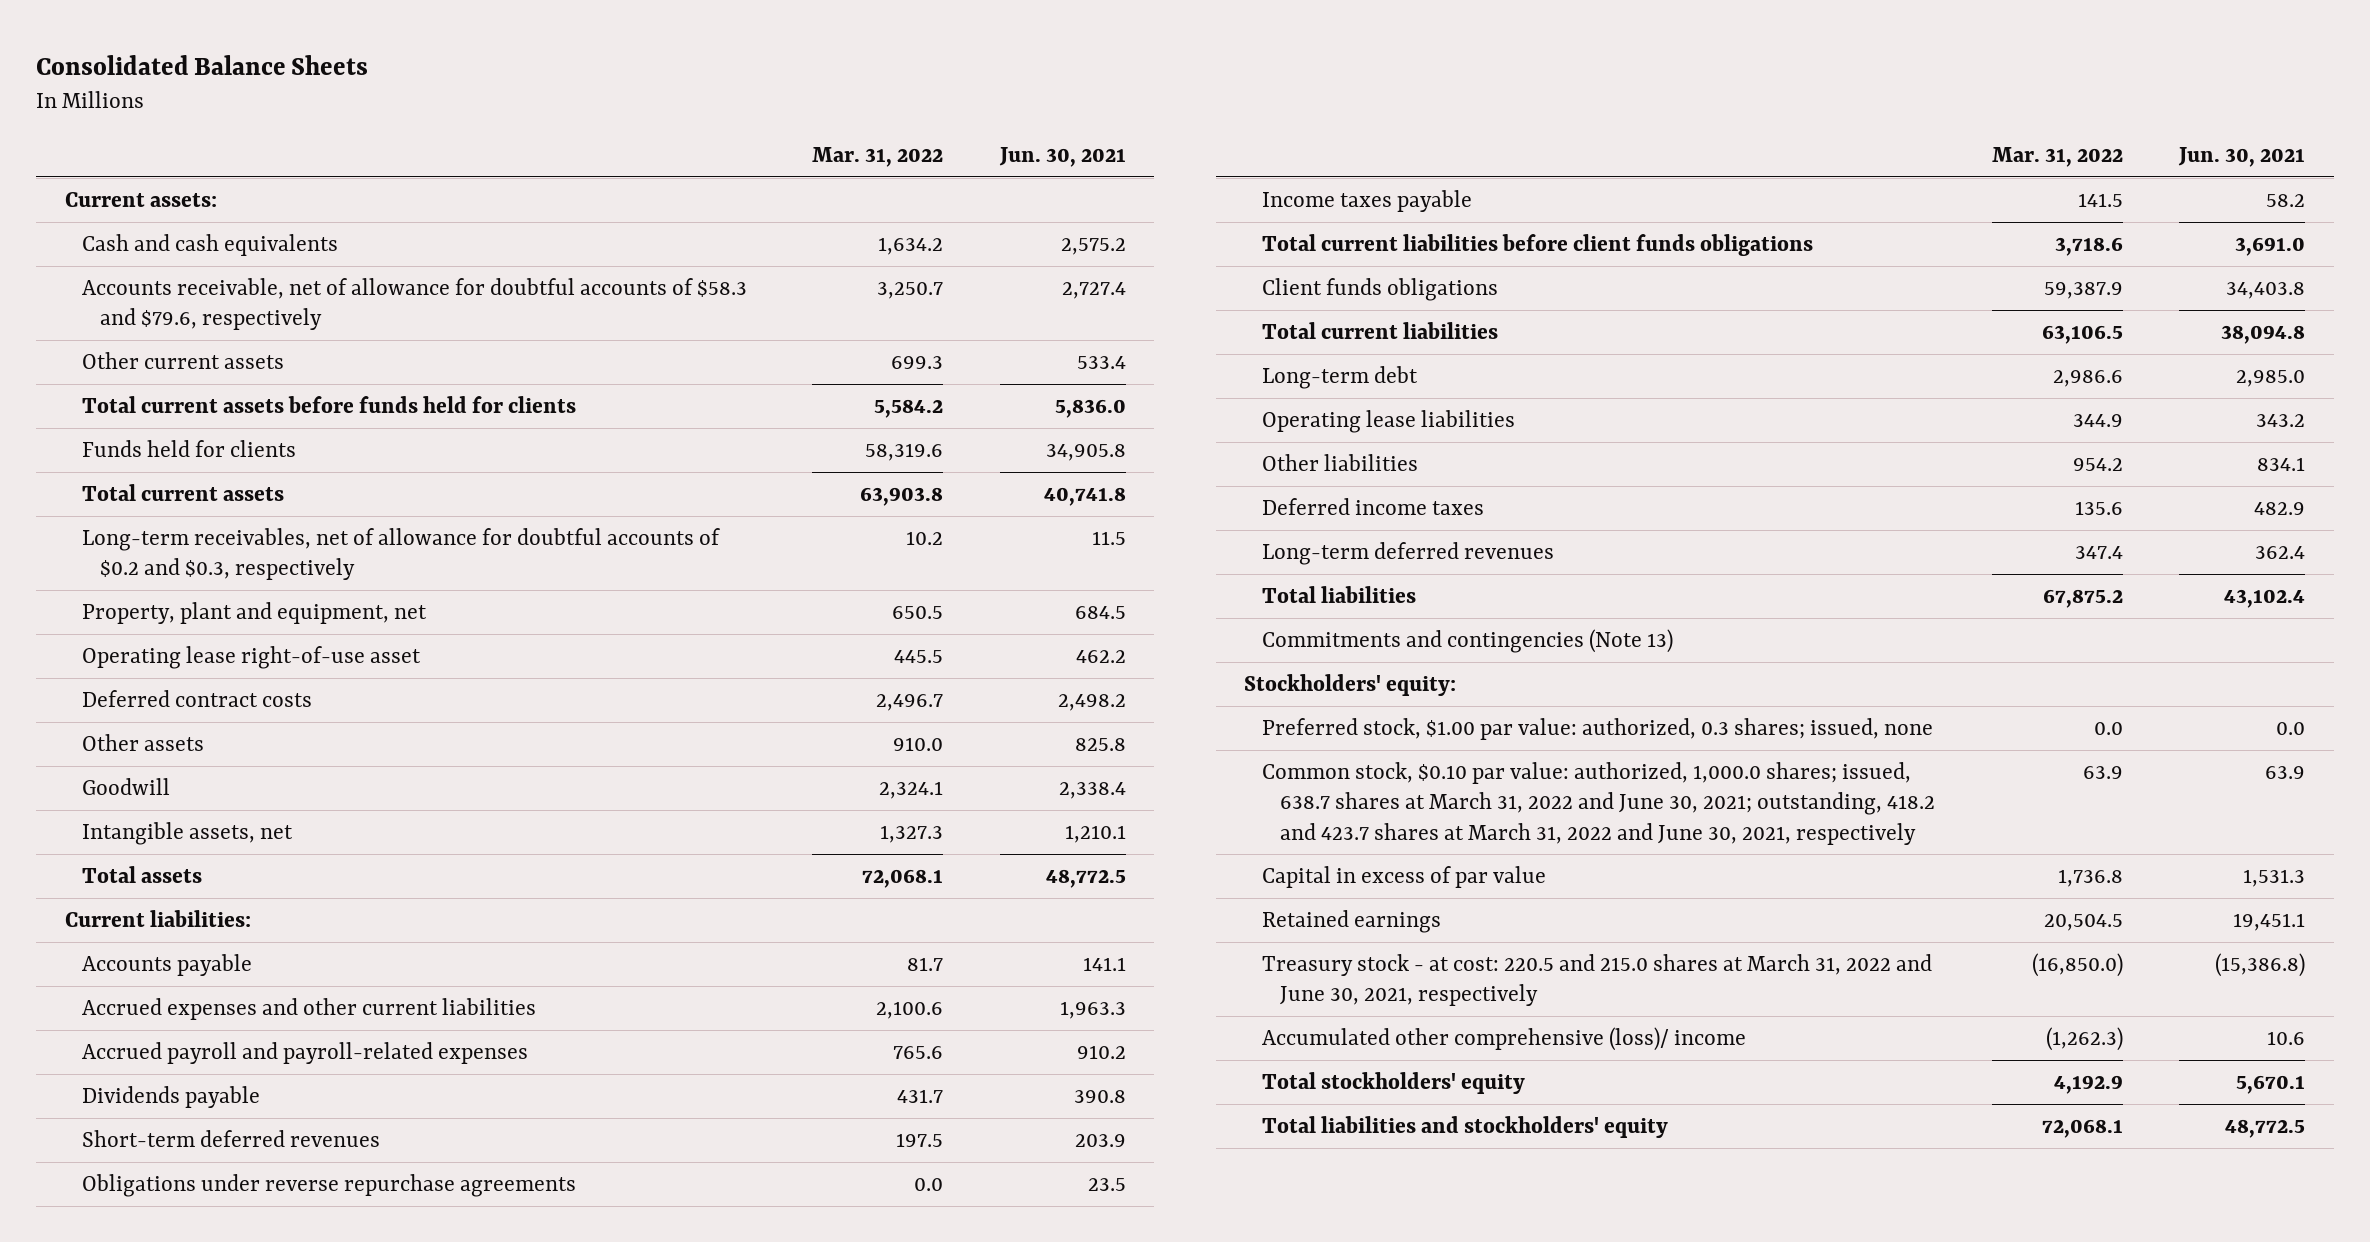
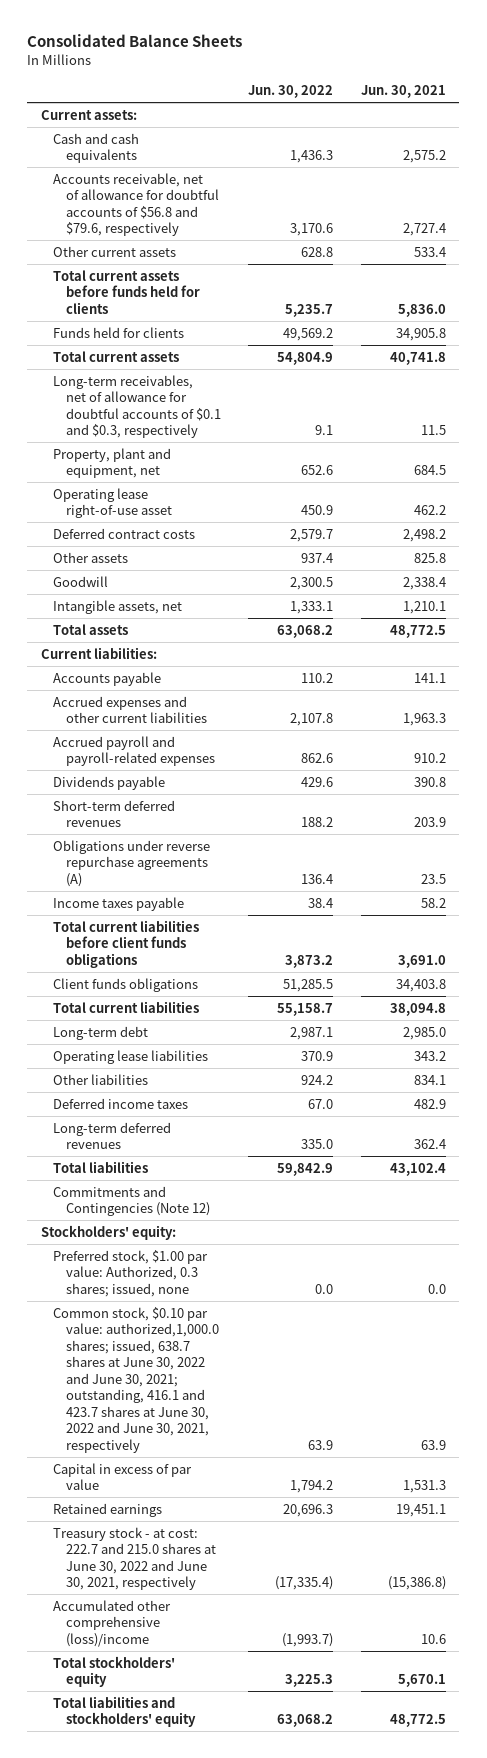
[811,146,943,167] Mar. 31, 2022 -> none
none -> [248,84,334,98] Jun. 30, 2022
[82,277,748,331] Accounts receivable, net of allowance for doubtful accounts of $58.3 and $79.6, respectively -> [53,172,219,237] Accounts receivable, net of allowance for doubtful accounts of $56.8 and $79.6, respectively
[82,527,721,581] Long-term receivables, net of allowance for doubtful accounts of $0.2 and $0.3, respectively -> [53,374,221,439] Long-term receivables, net of allowance for doubtful accounts of $0.1 and $0.3, respectively
[82,1173,577,1197] Obligations under reverse repurchase agreements -> [53,839,211,887] Obligations under reverse repurchase agreements (A)
[1262,628,1674,653] Commitments and contingencies (Note 13) -> [53,1185,210,1217] Commitments and Contingencies (Note 12)
[1262,717,1934,740] Preferred stock, $1.00 par value: authorized, 0.3 shares; issued, none -> [53,1249,209,1297] Preferred stock, $1.00 par value: Authorized, 0.3 shares; issued, none
[1262,761,1936,845] Common stock, $0.10 par value: authorized, 1,000.0 shares; issued, 638.7 shares at March 31, 2022 and June 30, 2021; outstanding, 418.2 and 423.7 shares at March 31, 2022 and June 30, 2021, respectively -> [53,1306,219,1453] Common stock, $0.10 par value: authorized,1,000.0 shares; issued, 638.7 shares at June 30, 2022 and June 30, 2021; outstanding, 416.1 and 423.7 shares at June 30, 2022 and June 30, 2021, respectively
[1262,953,1933,1007] Treasury stock - at cost: 220.5 and 215.0 shares at March 31, 2022 and June 30, 2021, respectively -> [53,1526,216,1591] Treasury stock - at cost: 222.7 and 215.0 shares at June 30, 2022 and June 30, 2021, respectively
[1262,1026,1747,1051] Accumulated other comprehensive (loss)/ income -> [53,1599,172,1647] Accumulated other comprehensive (loss)/income

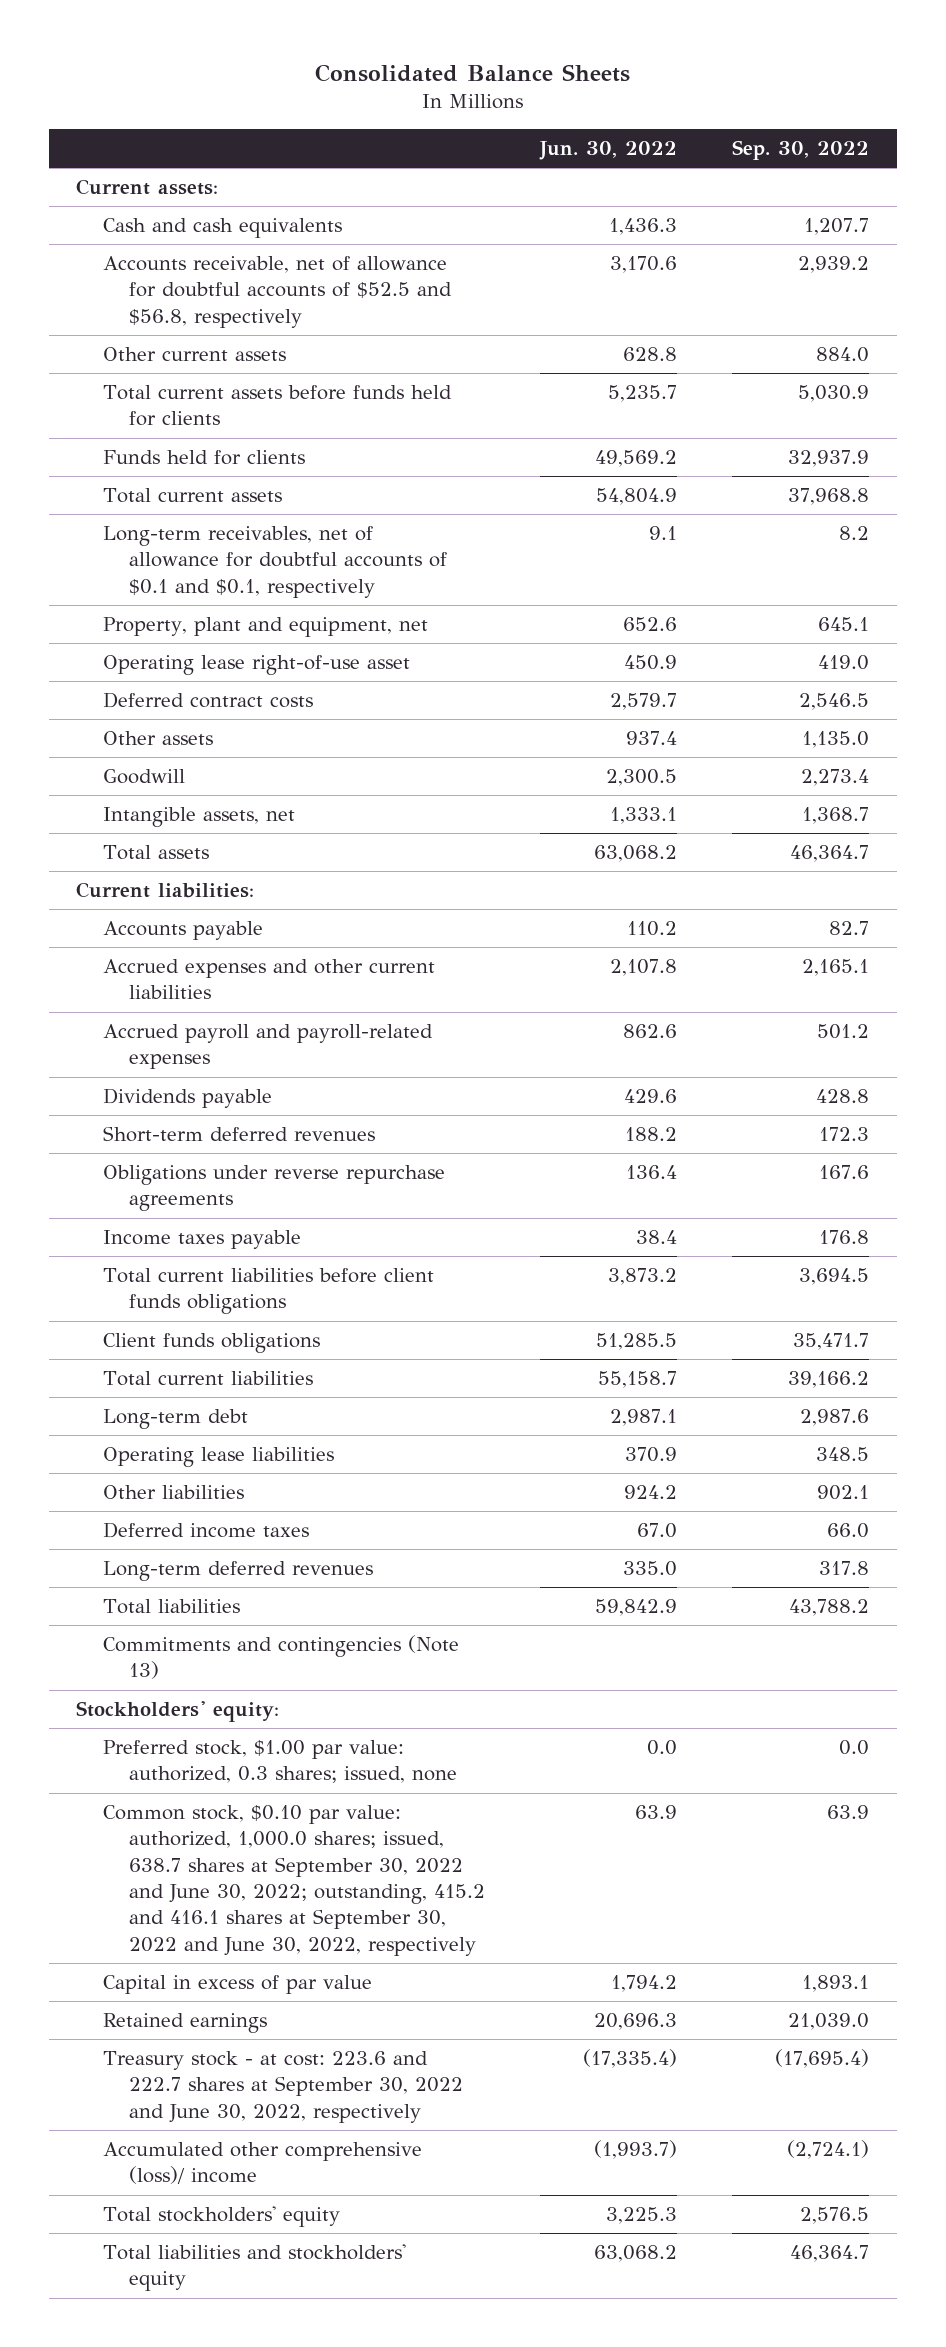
[360,84,446,98] Jun. 30, 2021 -> none
none -> [732,140,870,161] Sep. 30, 2022
[53,172,219,237] Accounts receivable, net of allowance for doubtful accounts of $56.8 and $79.6, respectively -> [102,256,453,328] Accounts receivable, net of allowance for doubtful accounts of $52.5 and $56.8, respectively
[53,374,221,439] Long-term receivables, net of allowance for doubtful accounts of $0.1 and $0.3, respectively -> [102,526,448,598] Long-term receivables, net of allowance for doubtful accounts of $0.1 and $0.1, respectively
[53,839,211,887] Obligations under reverse repurchase agreements (A) -> [102,1165,445,1212] Obligations under reverse repurchase agreements
[53,1185,210,1217] Commitments and Contingencies (Note 12) -> [102,1635,459,1680] Commitments and contingencies (Note 13)
[53,1249,209,1297] Preferred stock, $1.00 par value: Authorized, 0.3 shares; issued, none -> [102,1740,458,1784] Preferred stock, $1.00 par value: authorized, 0.3 shares; issued, none
[53,1306,219,1453] Common stock, $0.10 par value: authorized,1,000.0 shares; issued, 638.7 shares at June 30, 2022 and June 30, 2021; outstanding, 416.1 and 423.7 shares at June 30, 2022 and June 30, 2021, respectively -> [102,1805,486,1956] Common stock, $0.10 par value: authorized, 1,000.0 shares; issued, 638.7 shares at September 30, 2022 and June 30, 2022; outstanding, 415.2 and 416.1 shares at September 30, 2022 and June 30, 2022, respectively
[53,1526,216,1591] Treasury stock - at cost: 222.7 and 215.0 shares at June 30, 2022 and June 30, 2021, respectively -> [102,2051,464,2123] Treasury stock - at cost: 223.6 and 222.7 shares at September 30, 2022 and June 30, 2022, respectively
[53,1599,172,1647] Accumulated other comprehensive (loss)/income -> [102,2142,422,2185] Accumulated other comprehensive (loss)/ income

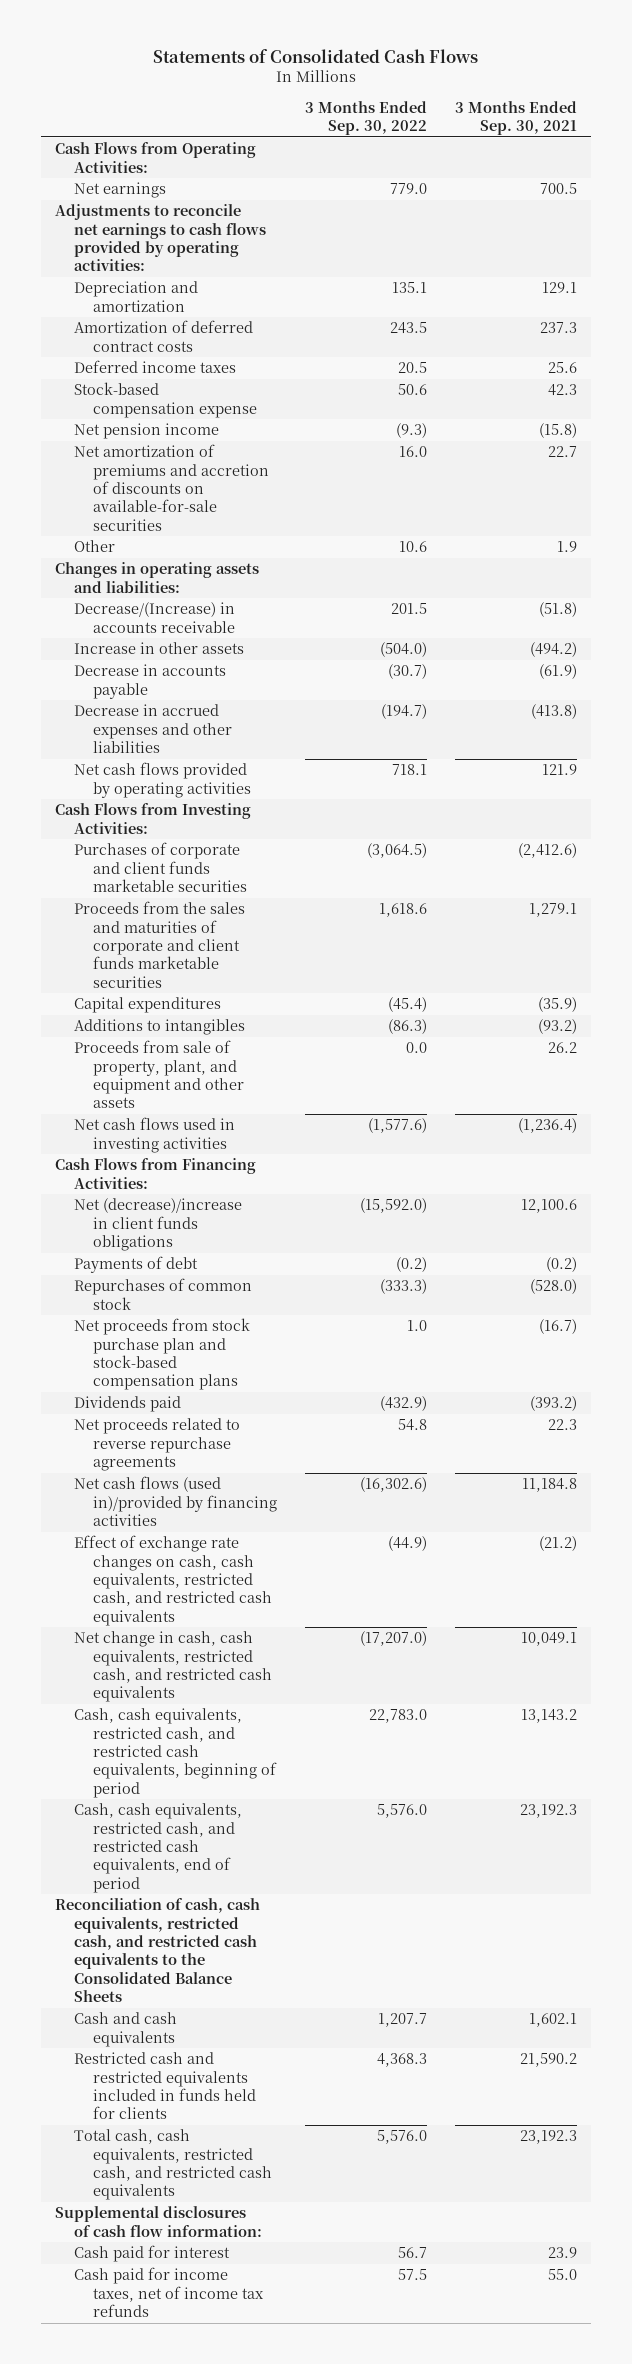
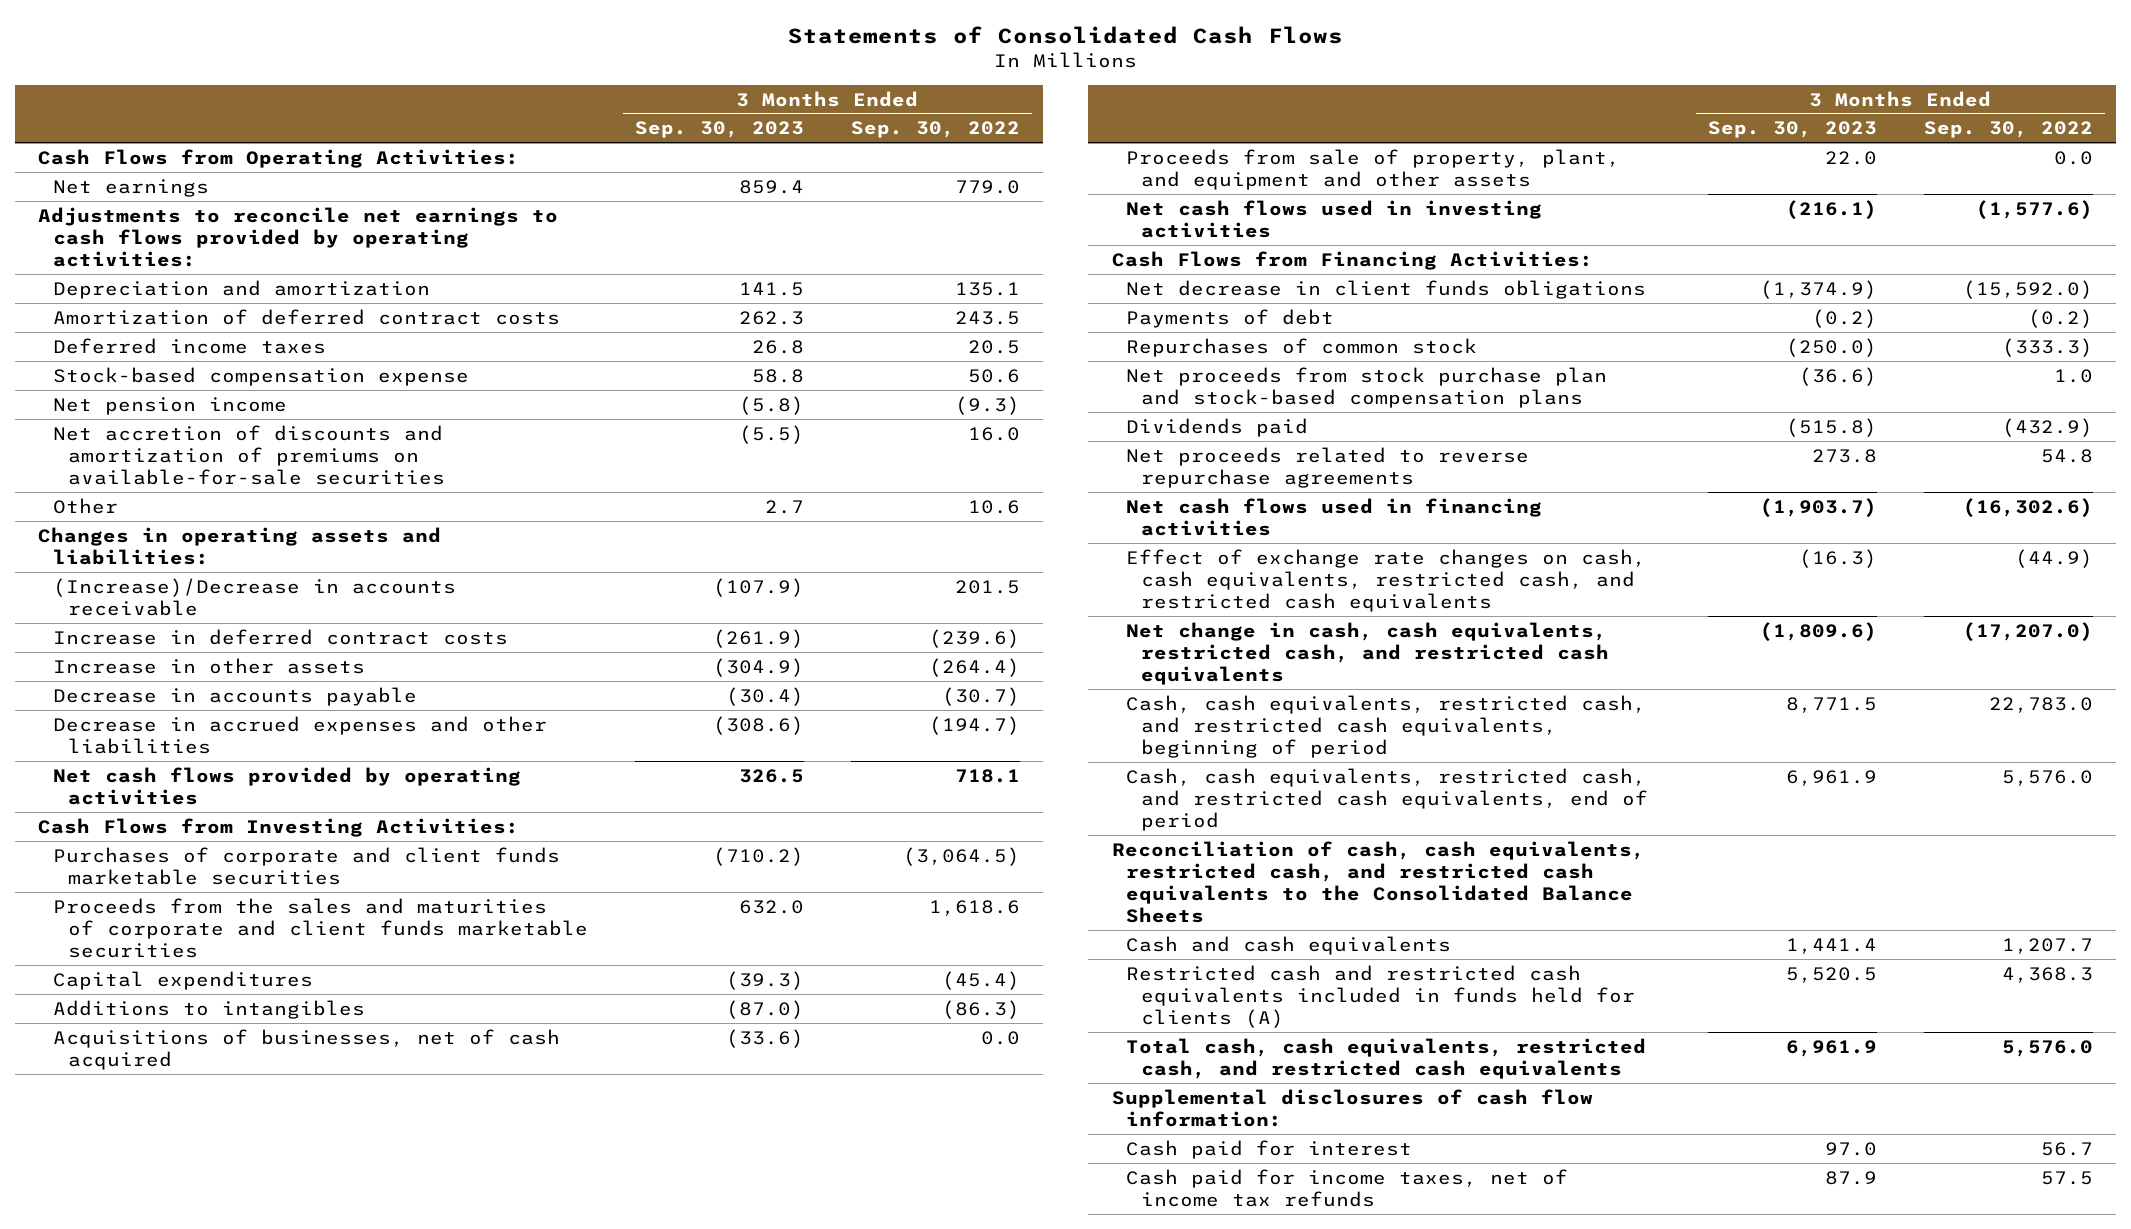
[455,100,578,135] 3 Months Ended Sep. 30, 2021 -> none
none -> [634,121,804,139] Sep. 30, 2023
[73,444,269,531] Net amortization of premiums and accretion of discounts on available-for-sale securities -> [53,424,446,485] Net accretion of discounts and amortization of premiums on available-for-sale securities
[73,602,235,633] Decrease/(Increase) in accounts receivable -> [53,577,457,616] (Increase)/Decrease in accounts receivable
none -> [53,628,509,645] Increase in deferred contract costs
[379,642,427,658] (504.0) -> [928,657,1020,677] (264.4)
none -> [53,1028,561,1070] Acquisitions of businesses, net of cash acquired
[73,1198,242,1251] Net (decrease)/increase in client funds obligations -> [1126,279,1647,299] Net decrease in client funds obligations
[73,1476,277,1526] Net cash flows (used in)/provided by financing activities -> [1126,497,1543,536] Net cash flows used in financing activities
[73,2052,256,2120] Restricted cash and restricted equivalents included in funds held for clients -> [1126,964,1636,1028] Restricted cash and restricted cash equivalents included in funds held for clients (A)

